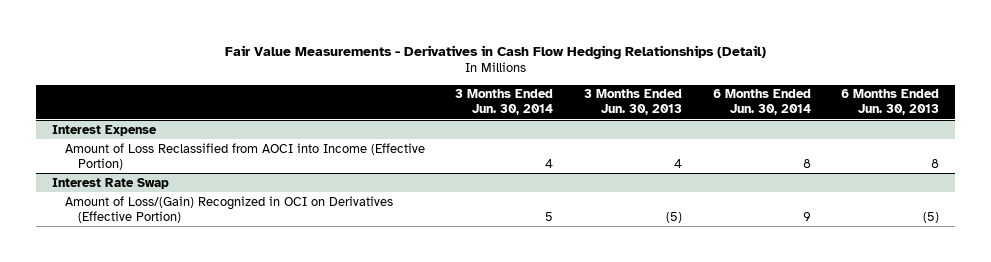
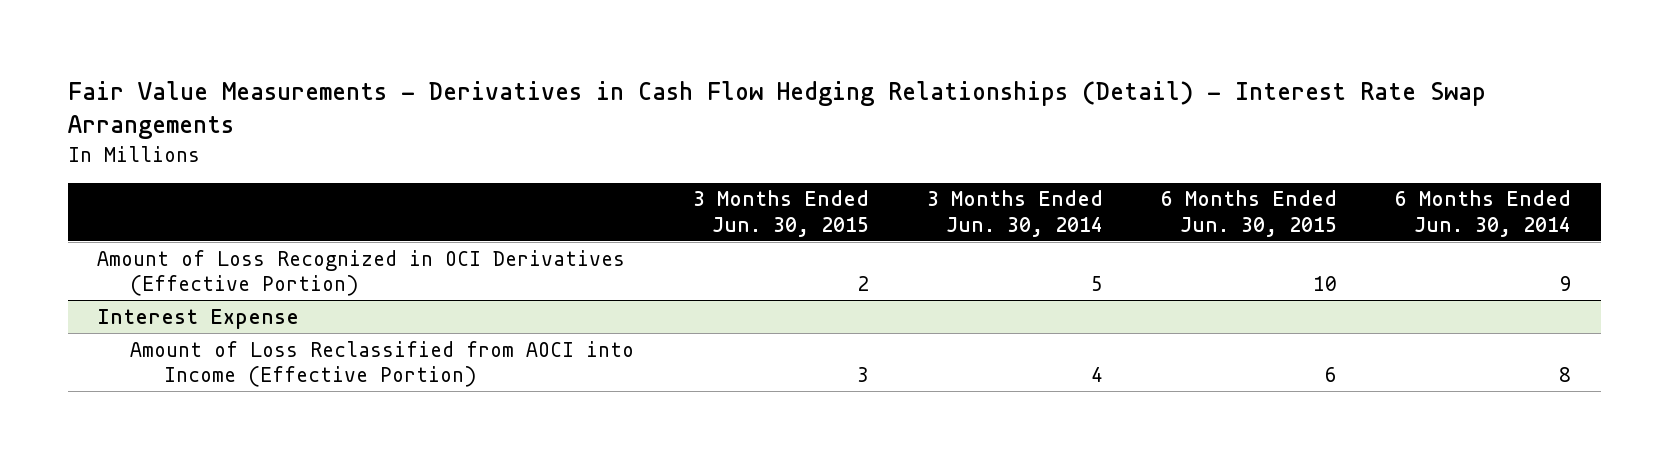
[224,44,766,59] Fair Value Measurements - Derivatives in Cash Flow Hedging Relationships (Detail) -> [67,81,1486,140] Fair Value Measurements - Derivatives in Cash Flow Hedging Relationships (Detail) - Interest Rate Swap Arrangements
[584,89,683,116] 3 Months Ended Jun. 30, 2013 -> none
[841,89,940,116] 6 Months Ended Jun. 30, 2013 -> none
none -> [692,190,869,237] 3 Months Ended Jun. 30, 2015
none -> [1161,190,1338,237] 6 Months Ended Jun. 30, 2015
none -> [96,249,625,297] Amount of Loss Recognized in OCI Derivatives (Effective Portion)
[51,177,169,189] Interest Rate Swap -> none
[64,195,393,223] Amount of Loss/(Gain) Recognized in OCI on Derivatives (Effective Portion) -> none

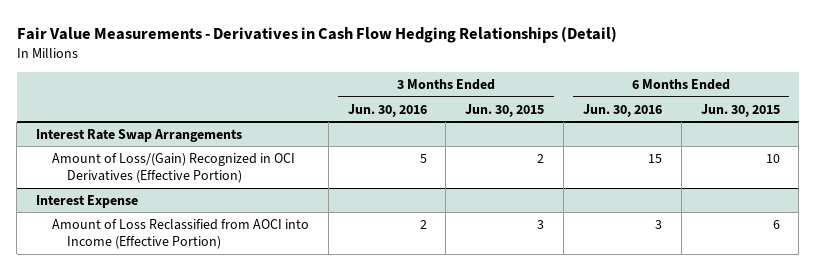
[67,81,1486,140] Fair Value Measurements - Derivatives in Cash Flow Hedging Relationships (Detail) - Interest Rate Swap Arrangements -> [16,25,617,43] Fair Value Measurements - Derivatives in Cash Flow Hedging Relationships (Detail)
[926,190,1103,237] 3 Months Ended Jun. 30, 2014 -> none
[1395,190,1572,237] 6 Months Ended Jun. 30, 2014 -> none
none -> [347,103,427,117] Jun. 30, 2016
none -> [582,103,662,117] Jun. 30, 2016
none -> [36,128,243,142] Interest Rate Swap Arrangements
[96,249,625,297] Amount of Loss Recognized in OCI Derivatives (Effective Portion) -> [51,152,295,183] Amount of Loss/(Gain) Recognized in OCI Derivatives (Effective Portion)

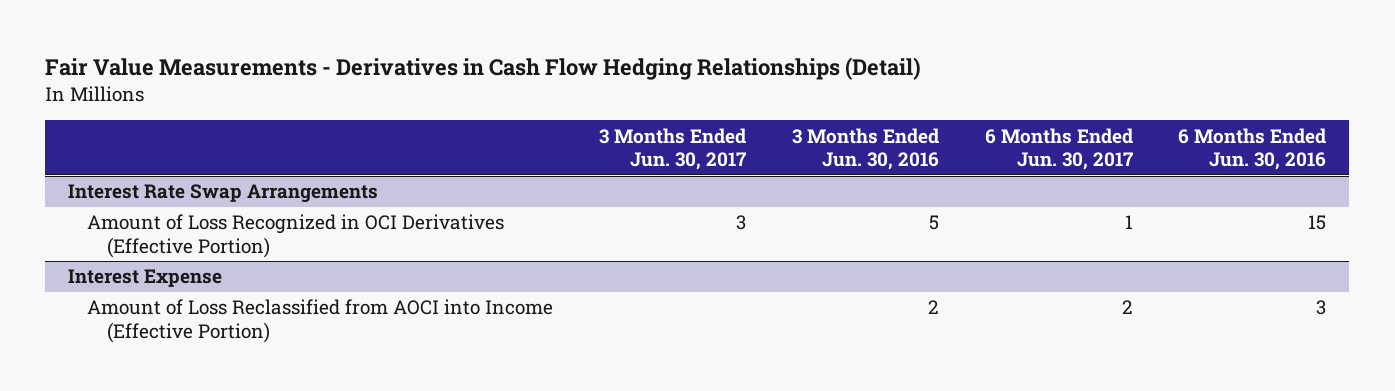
[465,103,545,117] Jun. 30, 2015 -> none
[700,103,780,117] Jun. 30, 2015 -> none
none -> [599,127,747,171] 3 Months Ended Jun. 30, 2017
none -> [984,127,1133,171] 6 Months Ended Jun. 30, 2017
[51,152,295,183] Amount of Loss/(Gain) Recognized in OCI Derivatives (Effective Portion) -> [87,214,505,258] Amount of Loss Recognized in OCI Derivatives (Effective Portion)

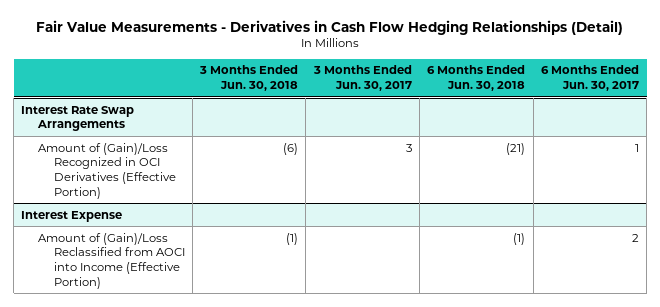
[791,127,939,171] 3 Months Ended Jun. 30, 2016 -> none
[1178,127,1327,171] 6 Months Ended Jun. 30, 2016 -> none
none -> [199,65,299,91] 3 Months Ended Jun. 30, 2018
none -> [427,65,526,91] 6 Months Ended Jun. 30, 2018
[87,214,505,258] Amount of Loss Recognized in OCI Derivatives (Effective Portion) -> [37,142,176,199] Amount of (Gain)/Loss Recognized in OCI Derivatives (Effective Portion)
[87,299,554,343] Amount of Loss Reclassified from AOCI into Income (Effective Portion) -> [37,232,185,289] Amount of (Gain)/Loss Reclassified from AOCI into Income (Effective Portion)

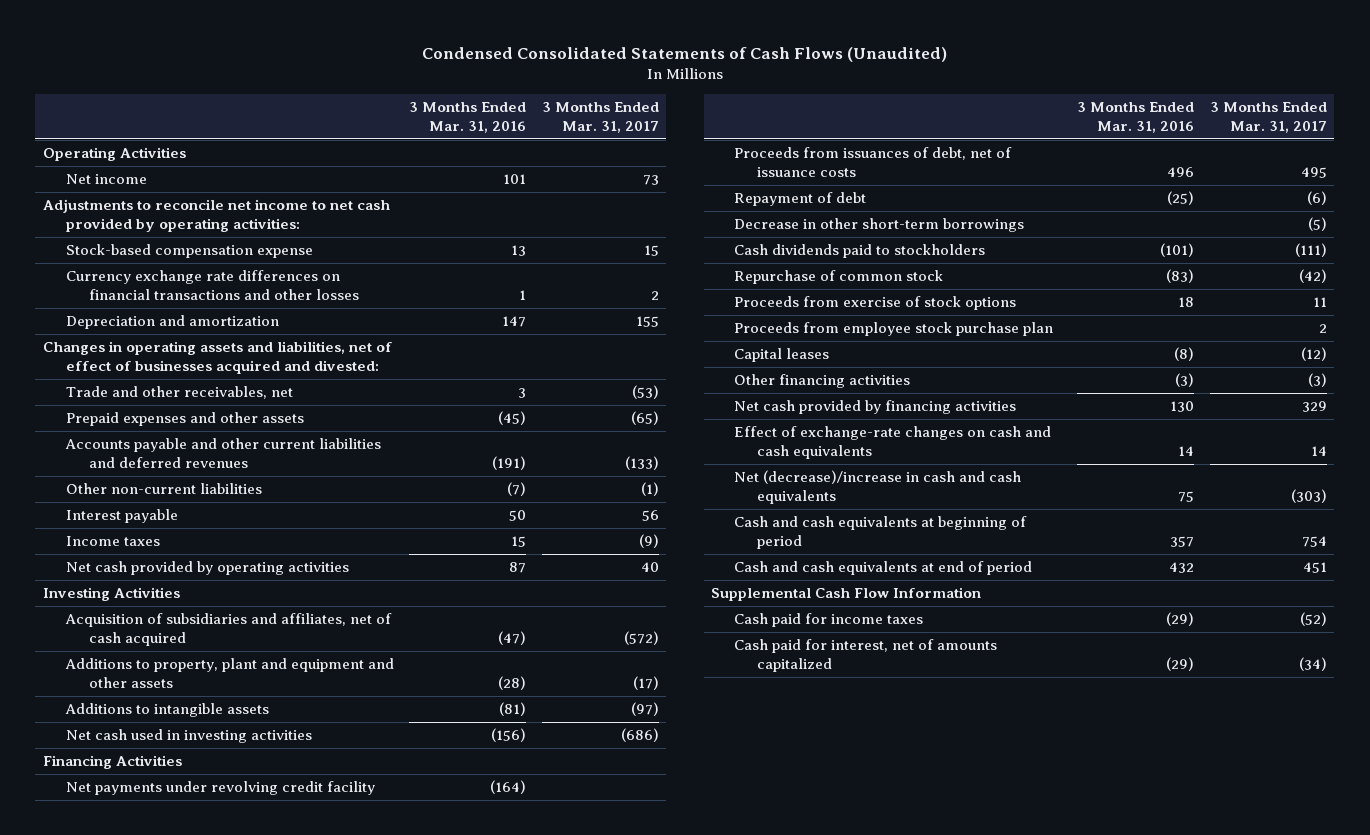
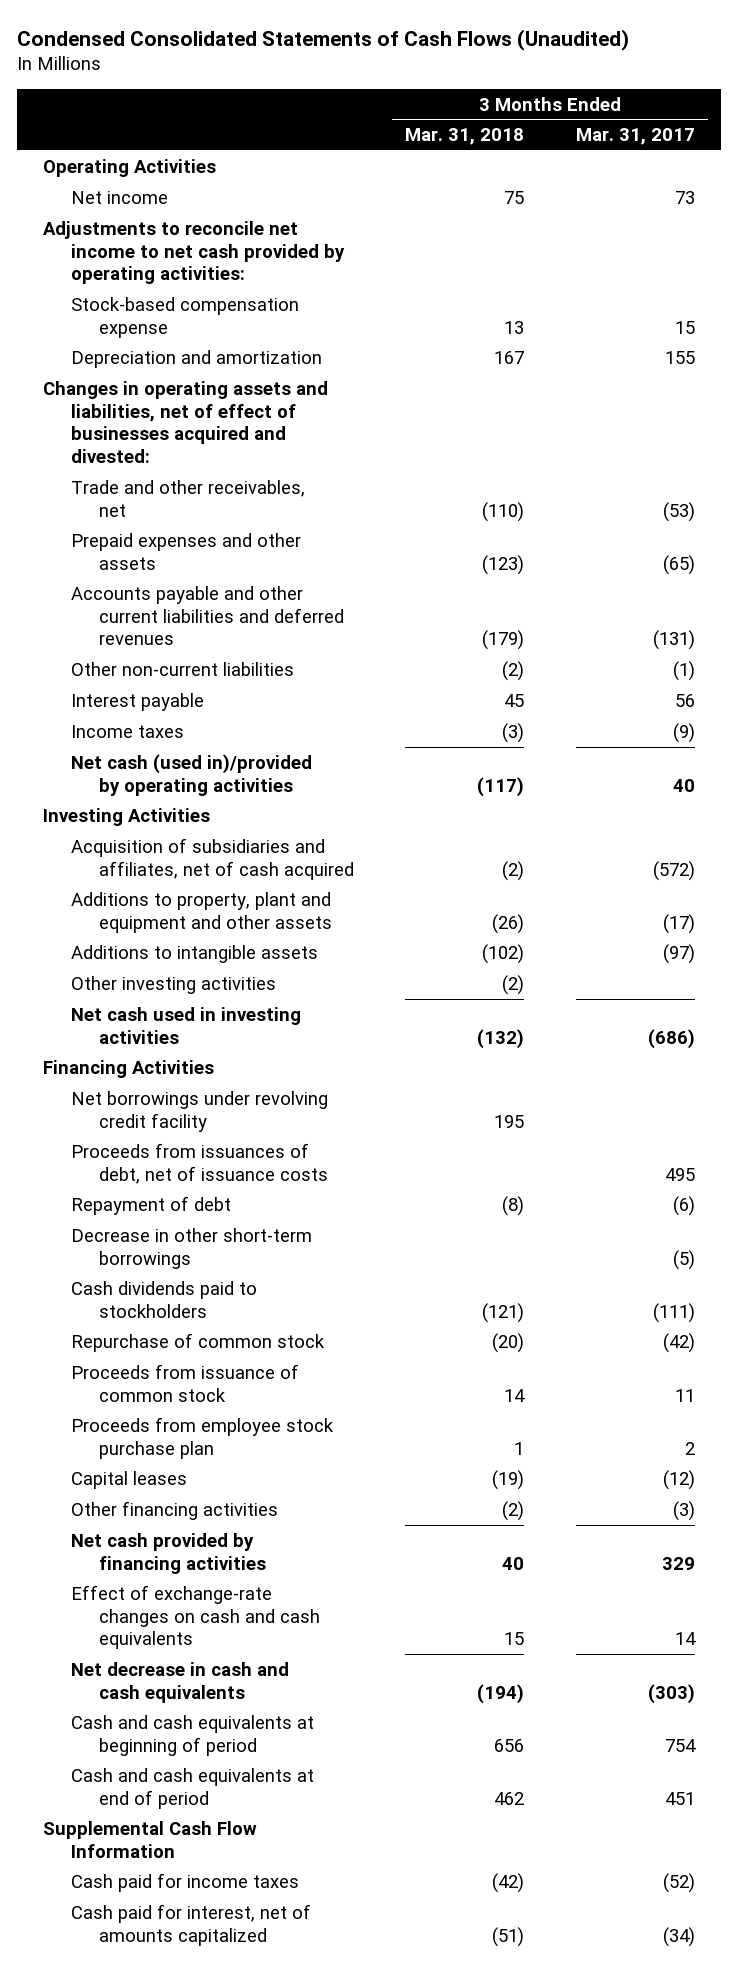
[409,102,527,133] 3 Months Ended Mar. 31, 2016 -> none
none -> [405,128,525,146] Mar. 31, 2018
[66,270,360,301] Currency exchange rate differences on financial transactions and other losses -> none
[624,456,659,471] (133) -> [652,630,695,651] (131)
[66,561,350,576] Net cash provided by operating activities -> [70,753,312,796] Net cash (used in)/provided by operating activities
none -> [70,975,276,994] Other investing activities
[66,781,376,796] Net payments under revolving credit facility -> [70,1090,328,1132] Net borrowings under revolving credit facility
[734,296,1017,311] Proceeds from exercise of stock options -> [70,1363,299,1402] Proceeds from issuance of common stock
[734,470,1022,505] Net (decrease)/increase in cash and cash equivalents -> [70,1661,289,1703] Net decrease in cash and cash equivalents

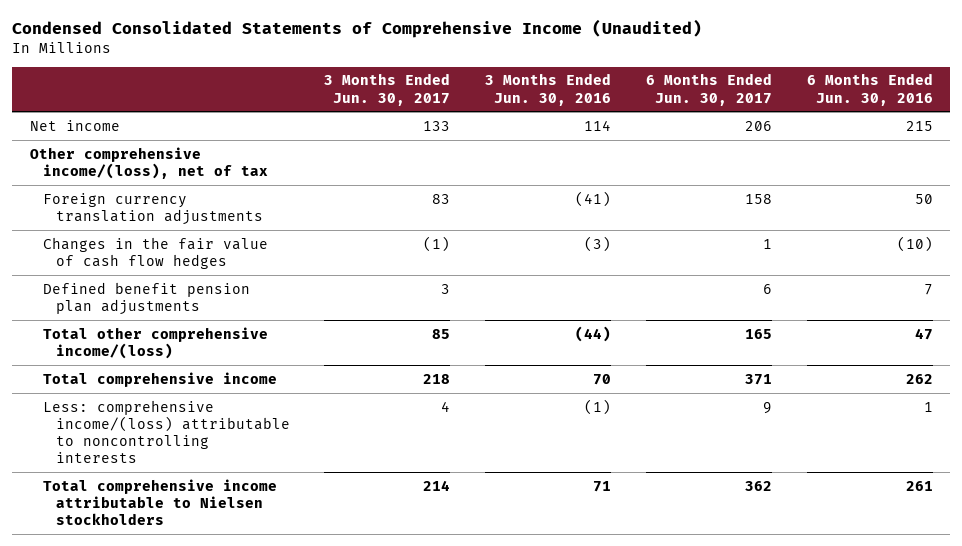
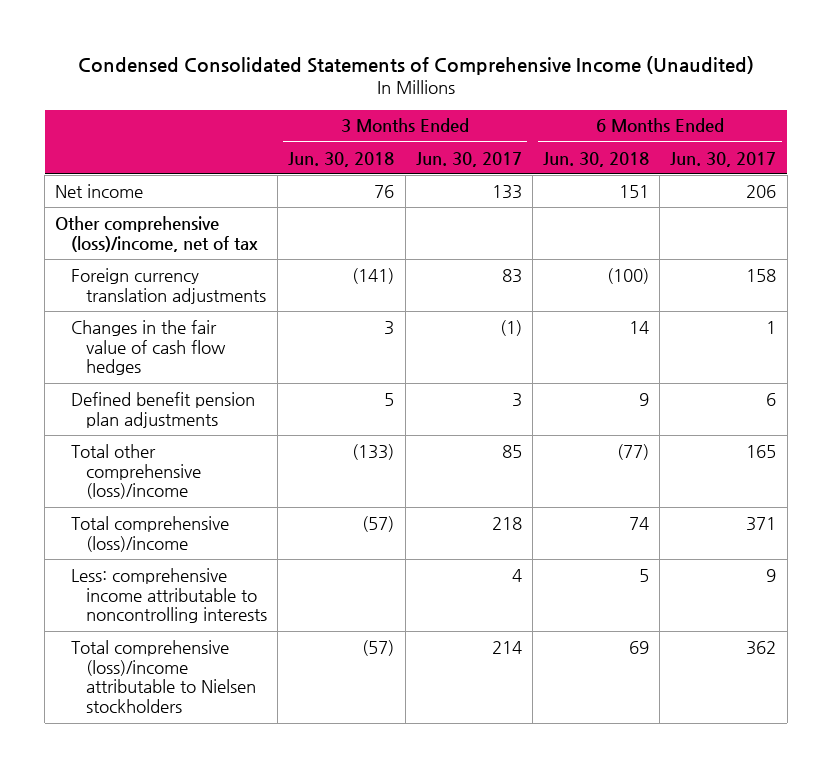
[485,73,612,106] 3 Months Ended Jun. 30, 2016 -> none
[806,73,933,106] 6 Months Ended Jun. 30, 2016 -> none
none -> [288,151,395,167] Jun. 30, 2018
none -> [543,151,650,167] Jun. 30, 2018
[29,146,268,179] Other comprehensive income/(loss), net of tax -> [55,215,258,252] Other comprehensive (loss)/income, net of tax
[42,326,268,359] Total other comprehensive income/(loss) -> [70,443,201,500] Total other comprehensive (loss)/income
[42,371,277,387] Total comprehensive income -> [70,515,229,552] Total comprehensive (loss)/income
[42,399,290,463] Less: comprehensive income/(loss) attributable to noncontrolling interests -> [70,567,267,624] Less: comprehensive income attributable to noncontrolling interests
[42,478,277,525] Total comprehensive income attributable to Nielsen stockholders -> [70,639,256,714] Total comprehensive (loss)/income attributable to Nielsen stockholders

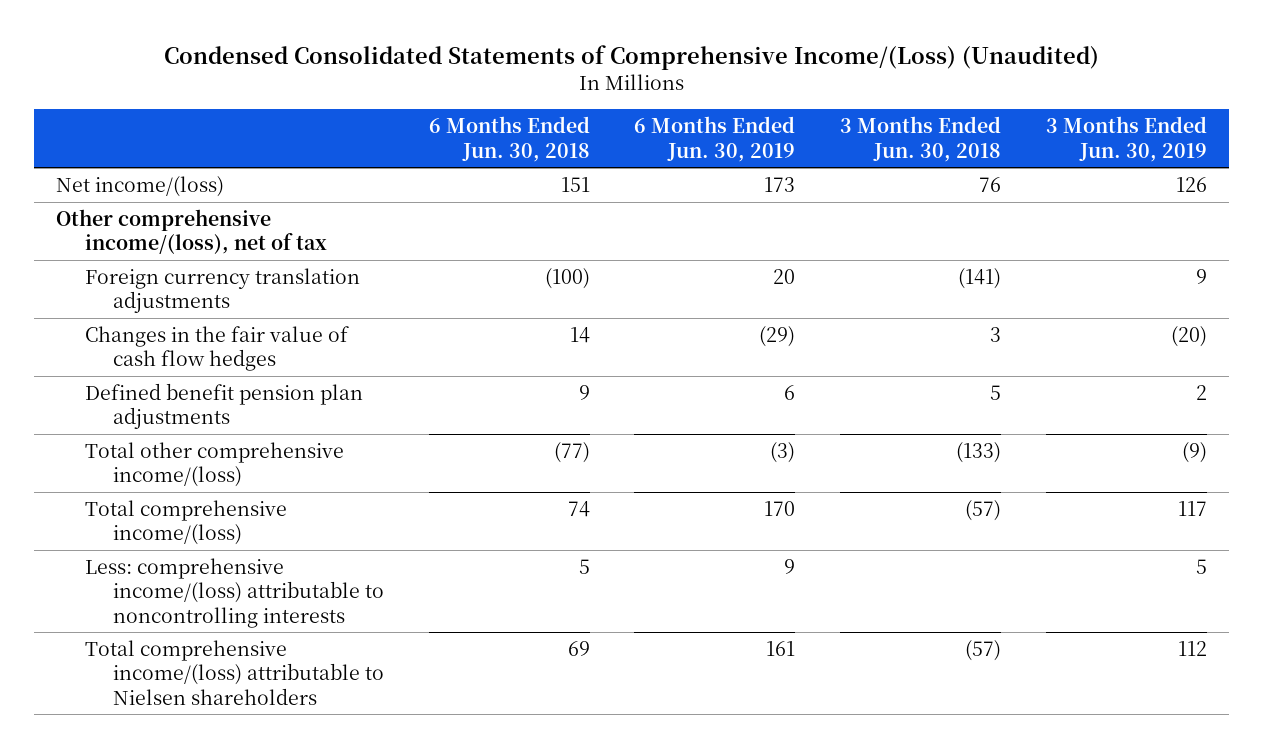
[77,55,754,75] Condensed Consolidated Statements of Comprehensive Income (Unaudited) -> [163,44,1099,70] Condensed Consolidated Statements of Comprehensive Income/(Loss) (Unaudited)
[415,151,522,167] Jun. 30, 2017 -> none
[670,151,777,167] Jun. 30, 2017 -> none
none -> [634,116,796,162] 6 Months Ended Jun. 30, 2019
none -> [1045,116,1207,162] 3 Months Ended Jun. 30, 2019
[55,183,144,198] Net income -> [56,175,225,197] Net income/(loss)
[55,215,258,252] Other comprehensive (loss)/income, net of tax -> [56,208,327,255] Other comprehensive income/(loss), net of tax
[70,443,201,500] Total other comprehensive (loss)/income -> [84,441,344,488] Total other comprehensive income/(loss)
[70,515,229,552] Total comprehensive (loss)/income -> [84,499,287,546] Total comprehensive income/(loss)
[70,567,267,624] Less: comprehensive income attributable to noncontrolling interests -> [84,557,384,628] Less: comprehensive income/(loss) attributable to noncontrolling interests
[70,639,256,714] Total comprehensive (loss)/income attributable to Nielsen stockholders -> [84,639,384,705] Total comprehensive income/(loss) attributable to Nielsen shareholders

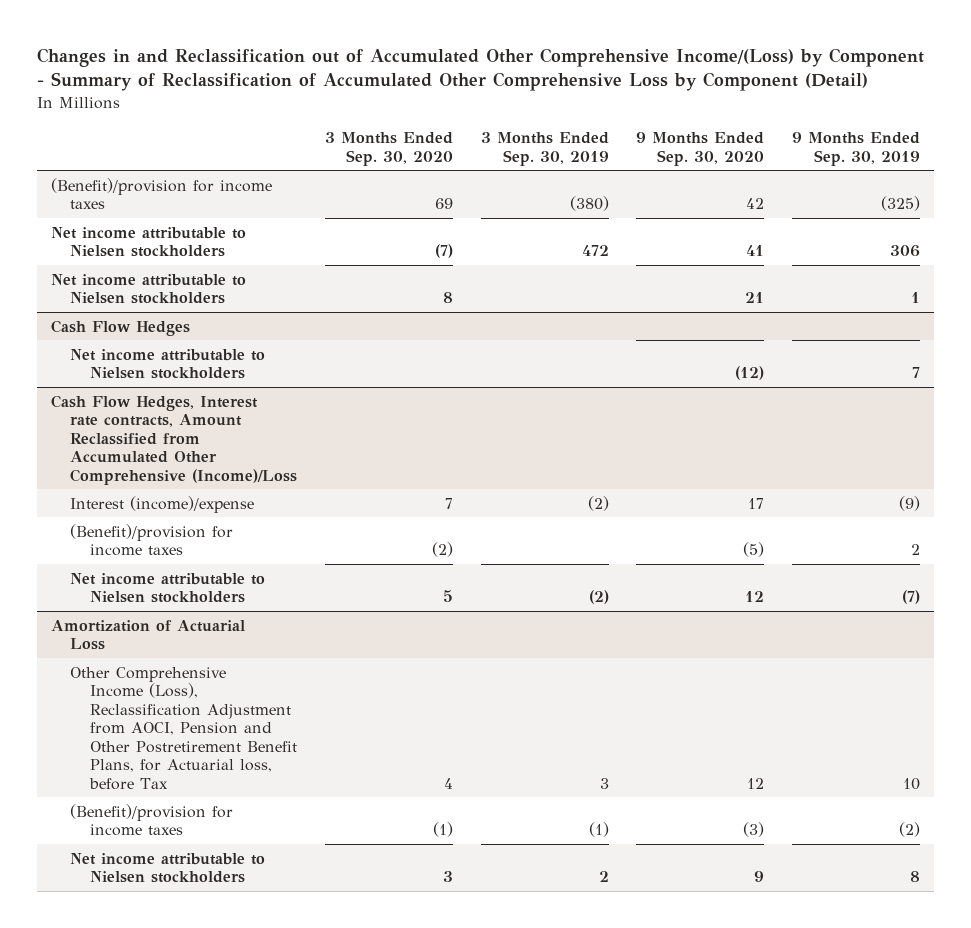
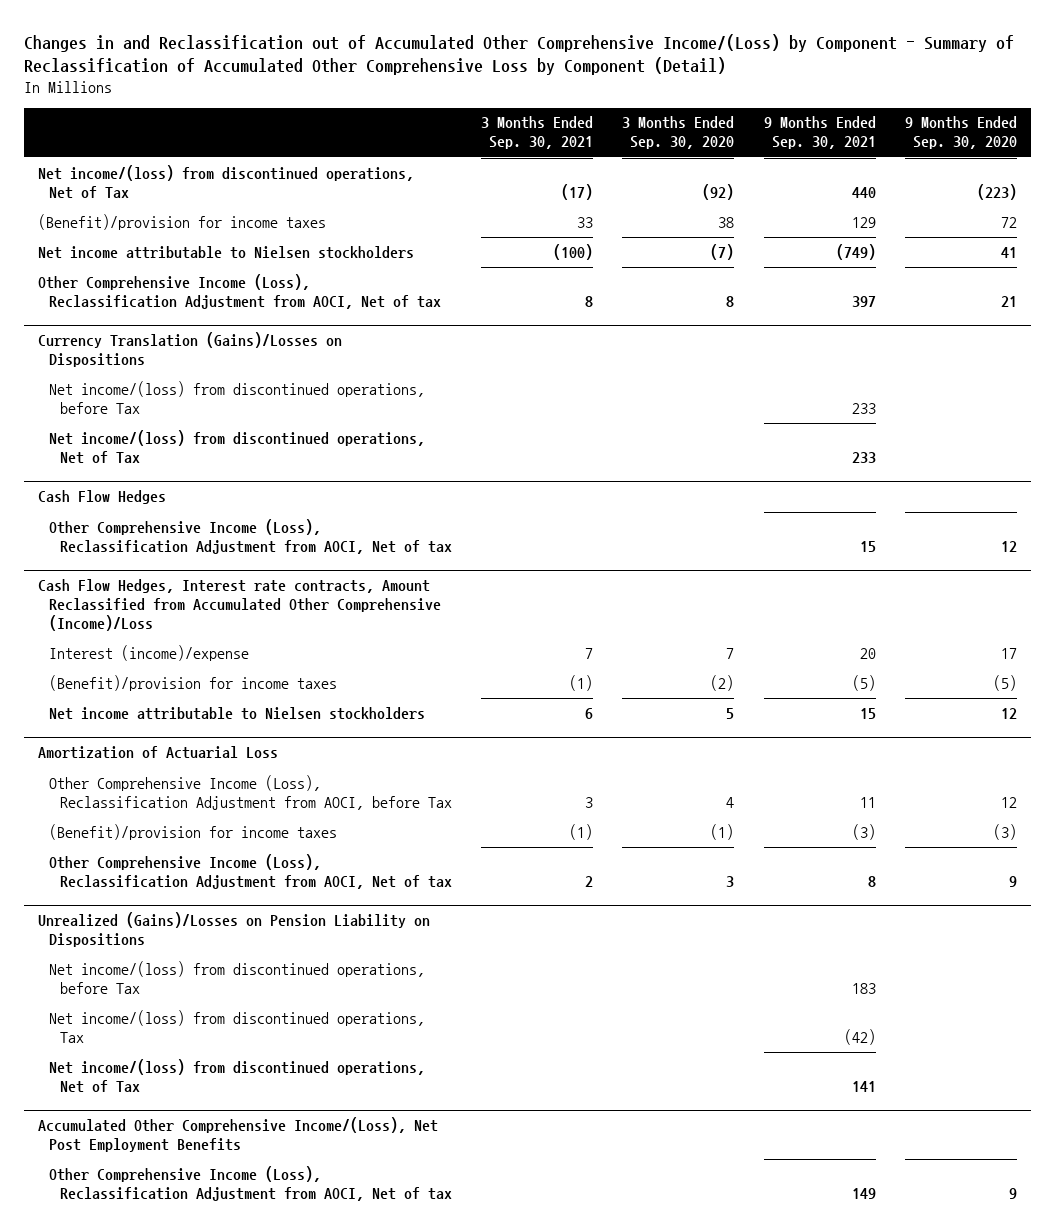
[480,132,609,166] 3 Months Ended Sep. 30, 2019 -> none
[792,132,921,166] 9 Months Ended Sep. 30, 2019 -> none
none -> [481,116,594,150] 3 Months Ended Sep. 30, 2021
none -> [763,116,876,150] 9 Months Ended Sep. 30, 2021
none -> [38,164,415,199] Net income/(loss) from discontinued operations, Net of Tax
[435,198,454,210] 69 -> [718,216,735,228] 38
[746,198,765,210] 42 -> [1000,216,1017,228] 72
[51,273,247,305] Net income attributable to Nielsen stockholders -> [38,273,442,309] Other Comprehensive Income (Loss), Reclassification Adjustment from AOCI, Net of tax
none -> [38,332,343,368] Currency Translation (Gains)/Losses on Dispositions
none -> [49,380,426,414] Net income/(loss) from discontinued operations, before Tax
none -> [49,429,426,464] Net income/(loss) from discontinued operations, Net of Tax
[70,348,266,380] Net income attributable to Nielsen stockholders -> none
none -> [49,518,452,554] Other Comprehensive Income (Loss), Reclassification Adjustment from AOCI, Net of tax
[70,666,297,790] Other Comprehensive Income (Loss), Reclassification Adjustment from AOCI, Pension and Other Postretirement Benefit Plans, for Actuarial loss, before Tax -> [49,774,452,810] Other Comprehensive Income (Loss), Reclassification Adjustment from AOCI, before Tax
[70,852,266,884] Net income attributable to Nielsen stockholders -> [49,853,452,889] Other Comprehensive Income (Loss), Reclassification Adjustment from AOCI, Net of tax
none -> [38,912,431,948] Unrealized (Gains)/Losses on Pension Liability on Dispositions
none -> [49,960,426,994] Net income/(loss) from discontinued operations, before Tax
none -> [49,1009,426,1043] Net income/(loss) from discontinued operations, Tax
none -> [49,1058,426,1093] Net income/(loss) from discontinued operations, Net of Tax
none -> [38,1117,439,1153] Accumulated Other Comprehensive Income/(Loss), Net Post Employment Benefits
none -> [49,1165,452,1201] Other Comprehensive Income (Loss), Reclassification Adjustment from AOCI, Net of tax

